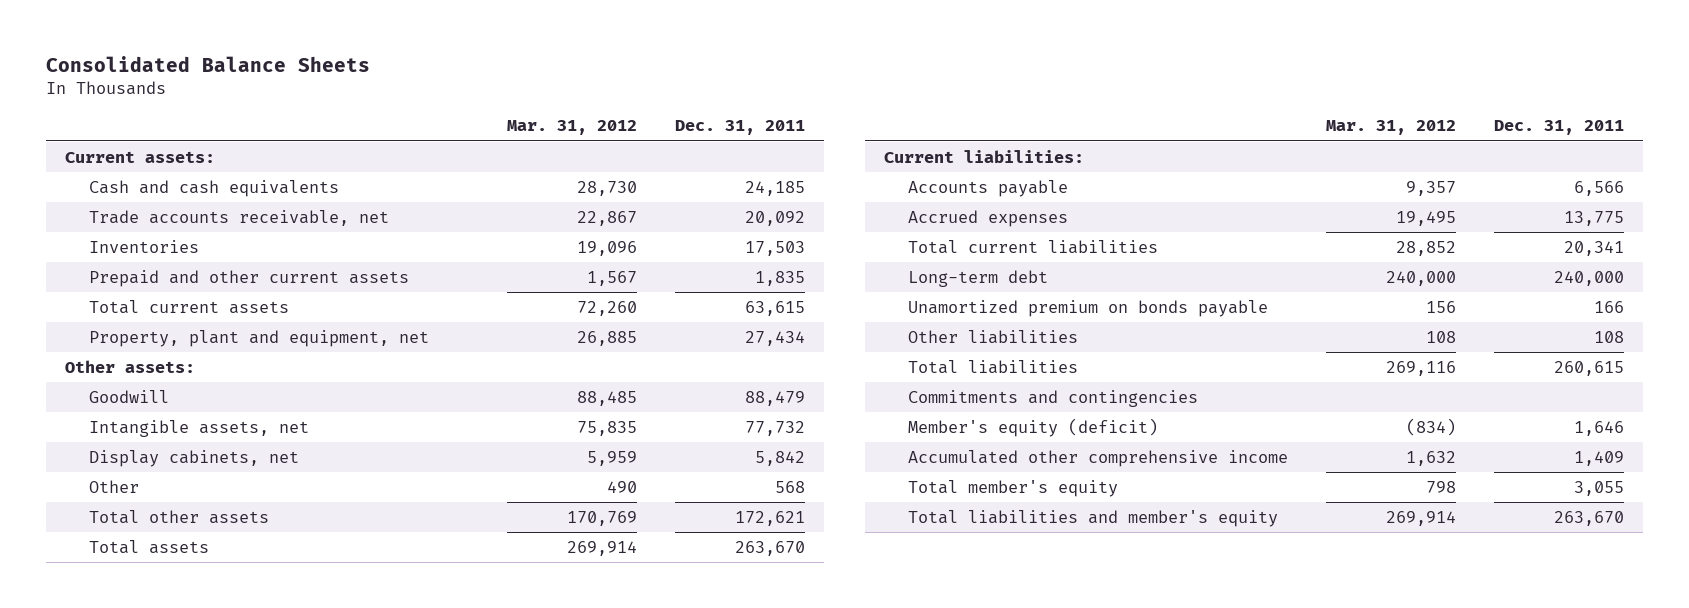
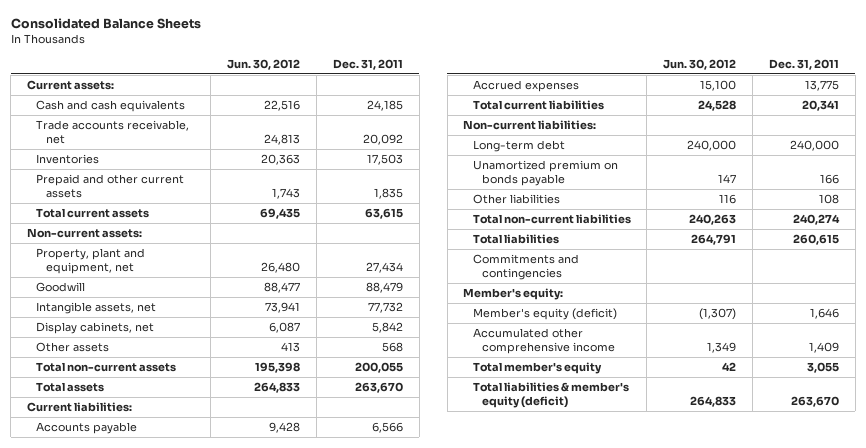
[507,120,638,136] Mar. 31, 2012 -> none
none -> [227,58,301,70] Jun. 30, 2012
none -> [27,227,143,238] Non-current assets:
[65,359,196,373] Other assets: -> none
[89,509,270,524] Total other assets -> none
[89,479,140,493] Other -> [36,341,110,352] Other assets
none -> [36,361,177,372] Total non-current assets
none -> [463,119,597,130] Non-current liabilities:
none -> [472,213,631,224] Total non-current liabilities
none -> [463,287,564,300] Member's equity:
[908,509,1279,527] Total liabilities and member's equity -> [472,381,629,408] Total liabilities & member's equity (deficit)

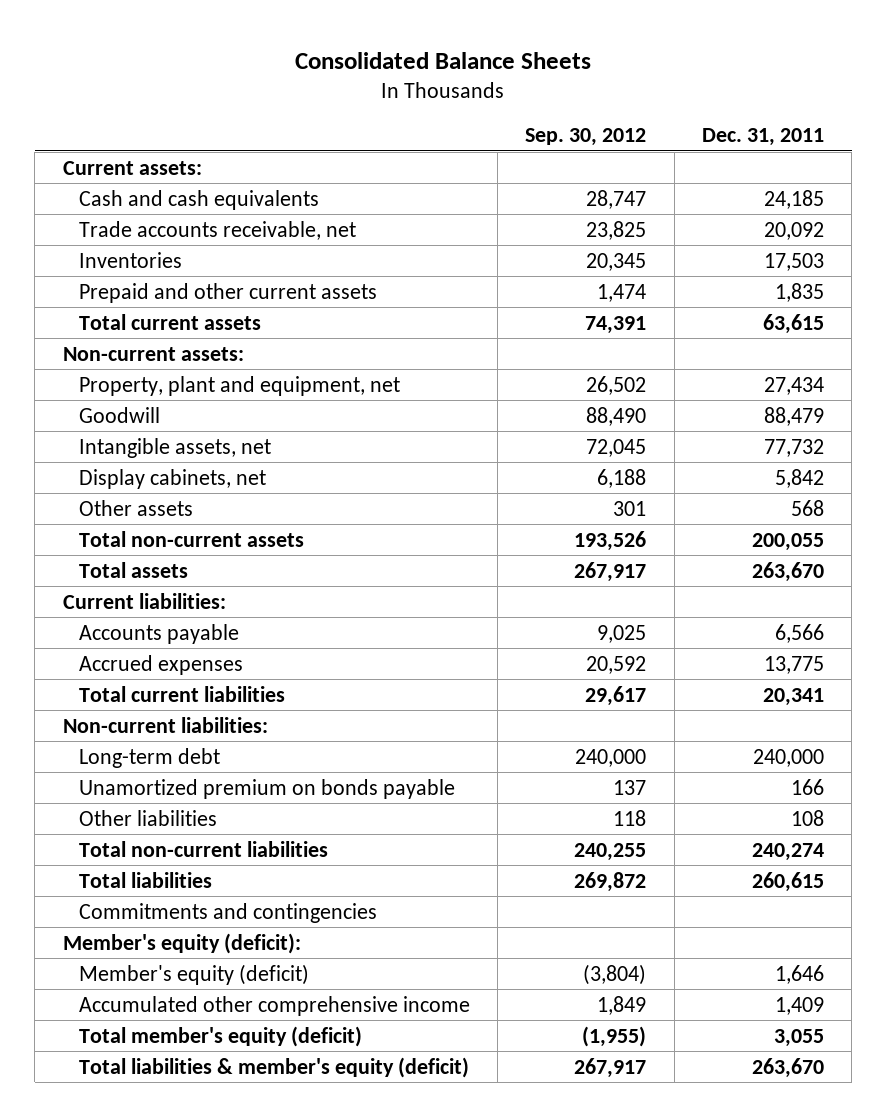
[227,58,301,70] Jun. 30, 2012 -> none
none -> [525,128,647,147] Sep. 30, 2012
[463,287,564,300] Member's equity: -> [62,932,301,954] Member's equity (deficit):
[472,361,602,374] Total member's equity -> [78,1025,362,1047] Total member's equity (deficit)

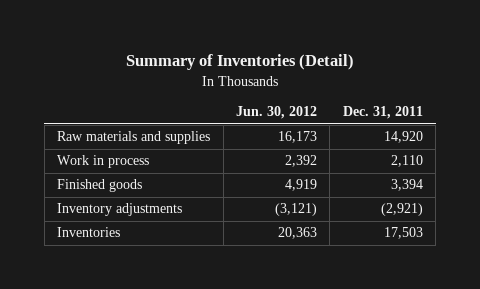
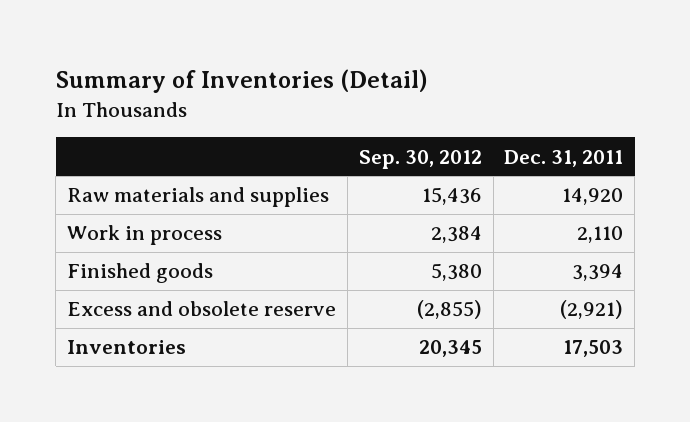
[235,106,317,120] Jun. 30, 2012 -> none
none -> [358,149,482,169] Sep. 30, 2012
[57,203,183,217] Inventory adjustments -> [67,301,337,317] Excess and obsolete reserve

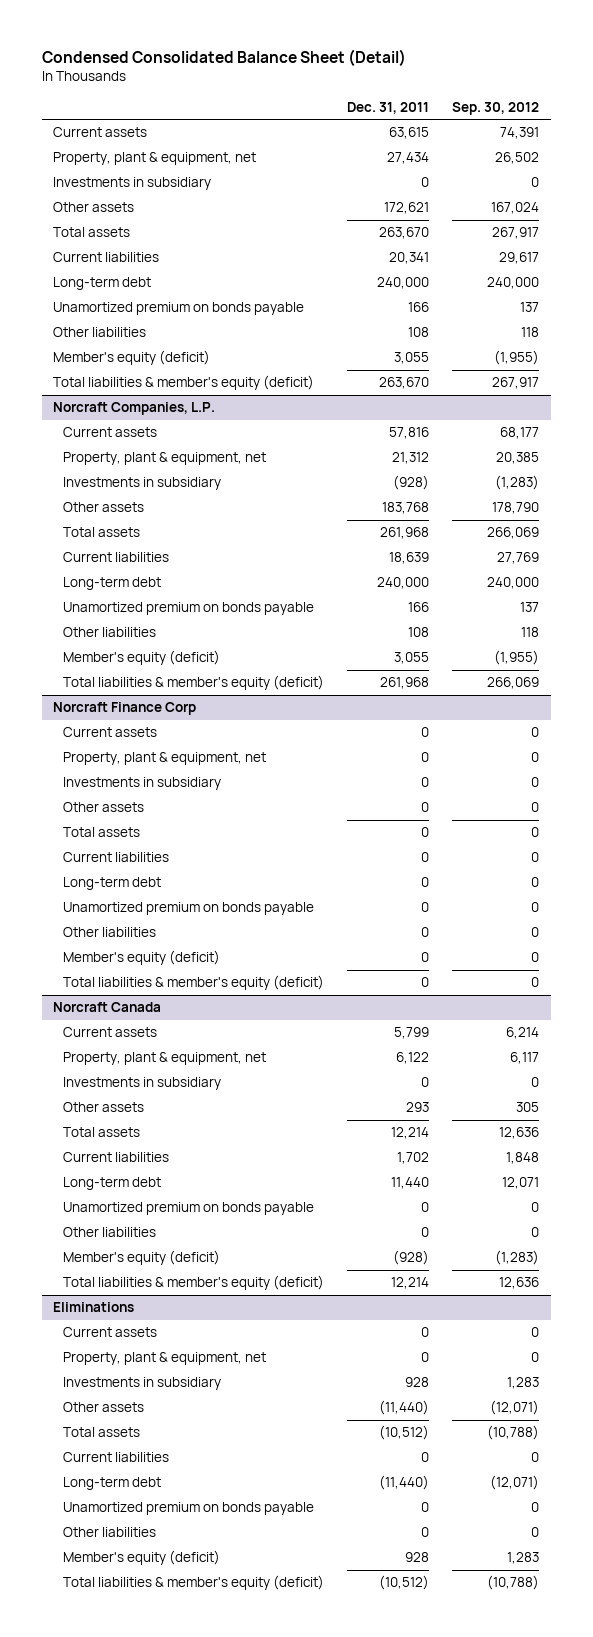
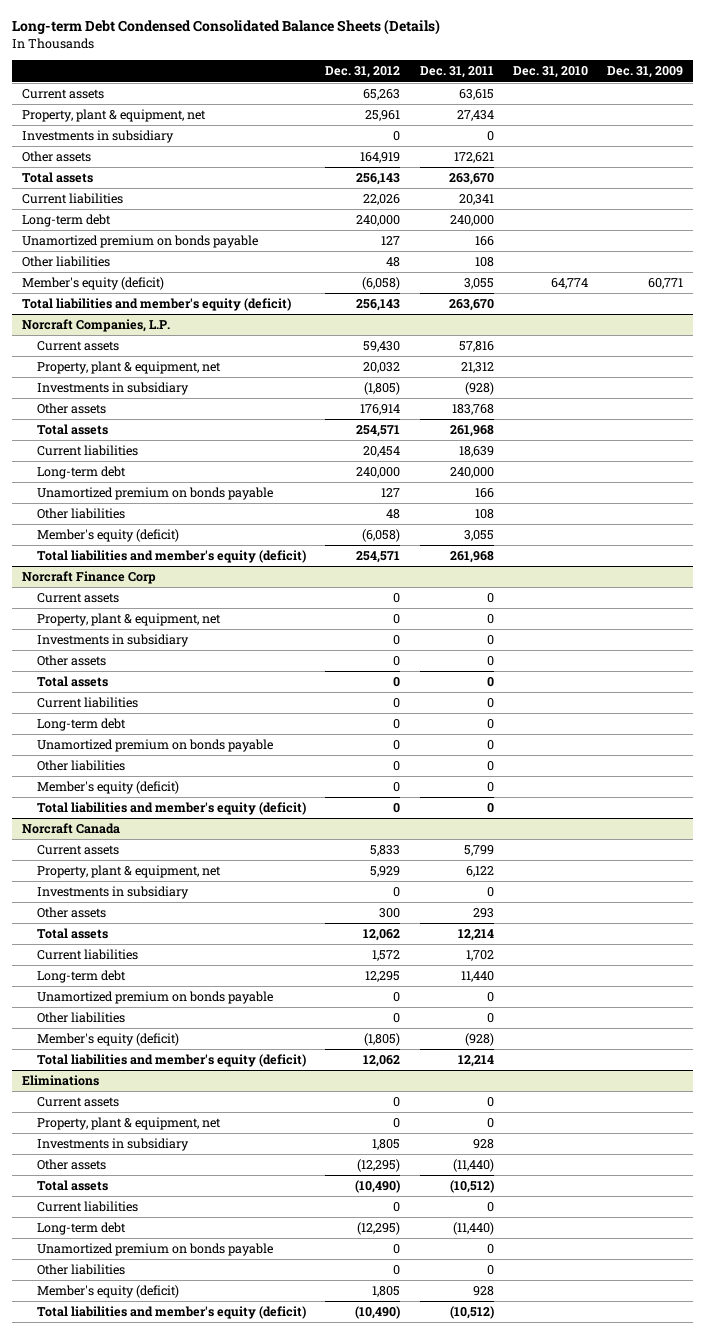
[41,48,406,66] Condensed Consolidated Balance Sheet (Detail) -> [12,19,441,36] Long-term Debt Condensed Consolidated Balance Sheets (Details)
[452,101,540,115] Sep. 30, 2012 -> none
none -> [325,66,401,79] Dec. 31, 2012
none -> [513,66,589,79] Dec. 31, 2010
none -> [607,66,684,79] Dec. 31, 2009
[53,375,315,391] Total liabilities & member's equity (deficit) -> [21,297,291,311] Total liabilities and member's equity (deficit)
[63,675,325,691] Total liabilities & member's equity (deficit) -> [37,549,307,563] Total liabilities and member's equity (deficit)
[63,975,325,991] Total liabilities & member's equity (deficit) -> [37,801,307,815] Total liabilities and member's equity (deficit)
[63,1275,325,1291] Total liabilities & member's equity (deficit) -> [37,1053,307,1067] Total liabilities and member's equity (deficit)
[63,1575,325,1591] Total liabilities & member's equity (deficit) -> [37,1305,307,1319] Total liabilities and member's equity (deficit)

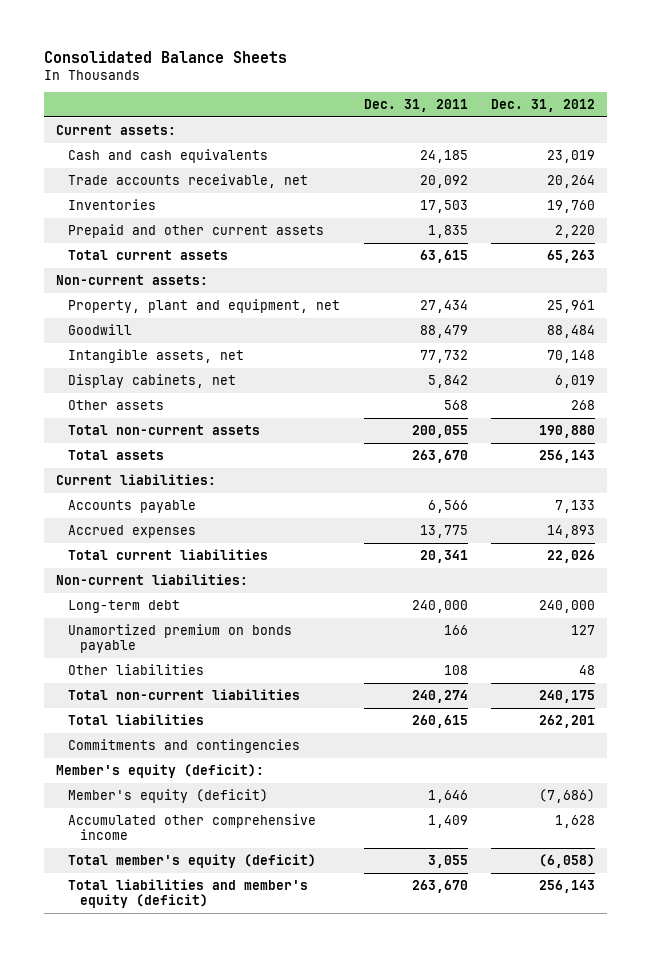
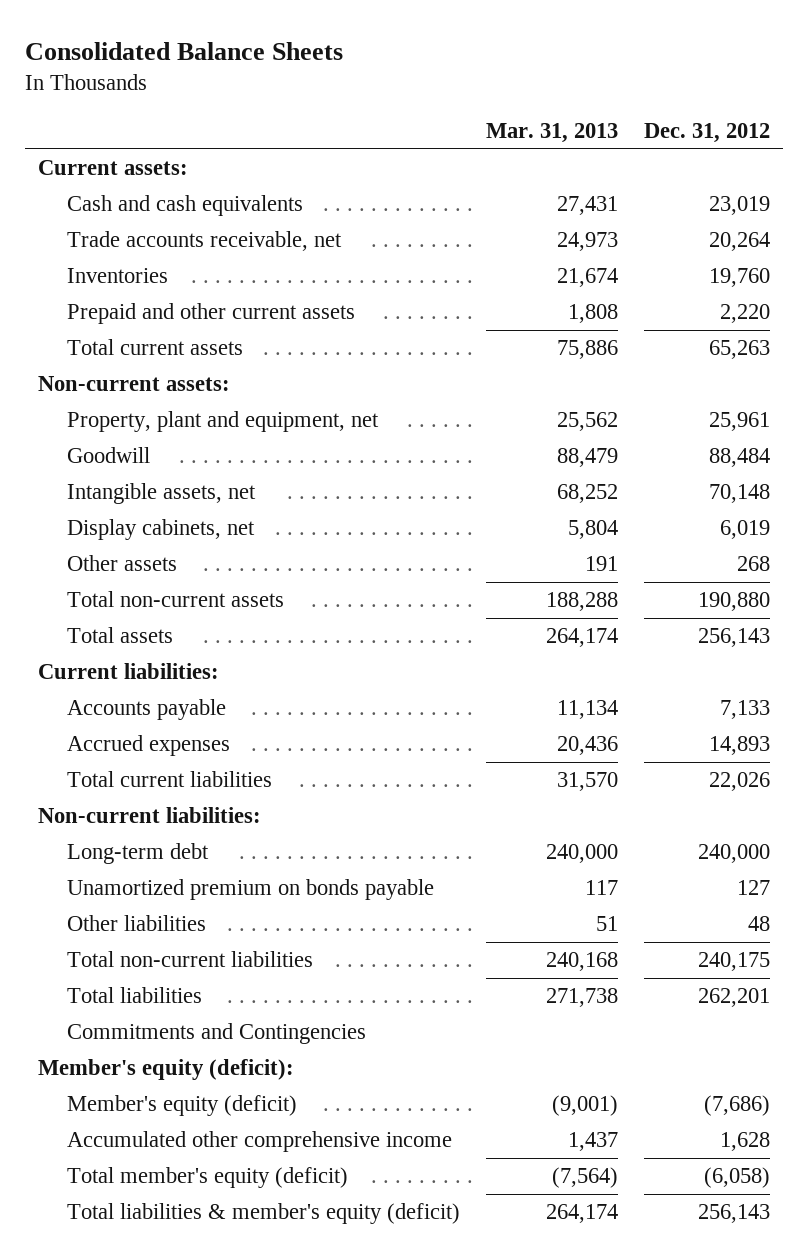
[363,99,468,113] Dec. 31, 2011 -> none
none -> [485,123,618,144] Mar. 31, 2013
[67,738,300,753] Commitments and contingencies -> [67,1023,367,1045] Commitments and Contingencies
[67,878,308,908] Total liabilities and member's equity (deficit) -> [67,1203,461,1225] Total liabilities & member's equity (deficit)

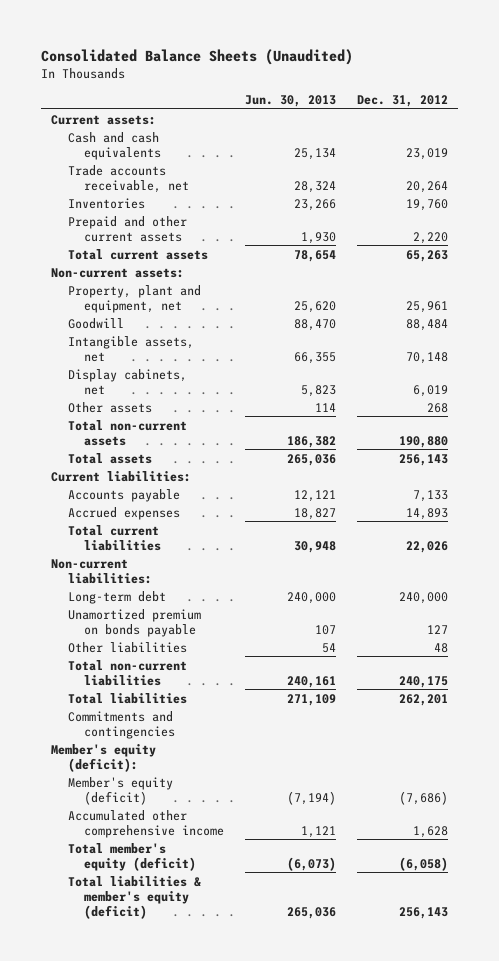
[25,42,344,61] Consolidated Balance Sheets -> [40,48,353,65] Consolidated Balance Sheets (Unaudited)
[485,123,618,144] Mar. 31, 2013 -> none
none -> [245,94,337,107] Jun. 30, 2013
[67,1023,367,1045] Commitments and Contingencies -> [67,710,176,739] Commitments and contingencies

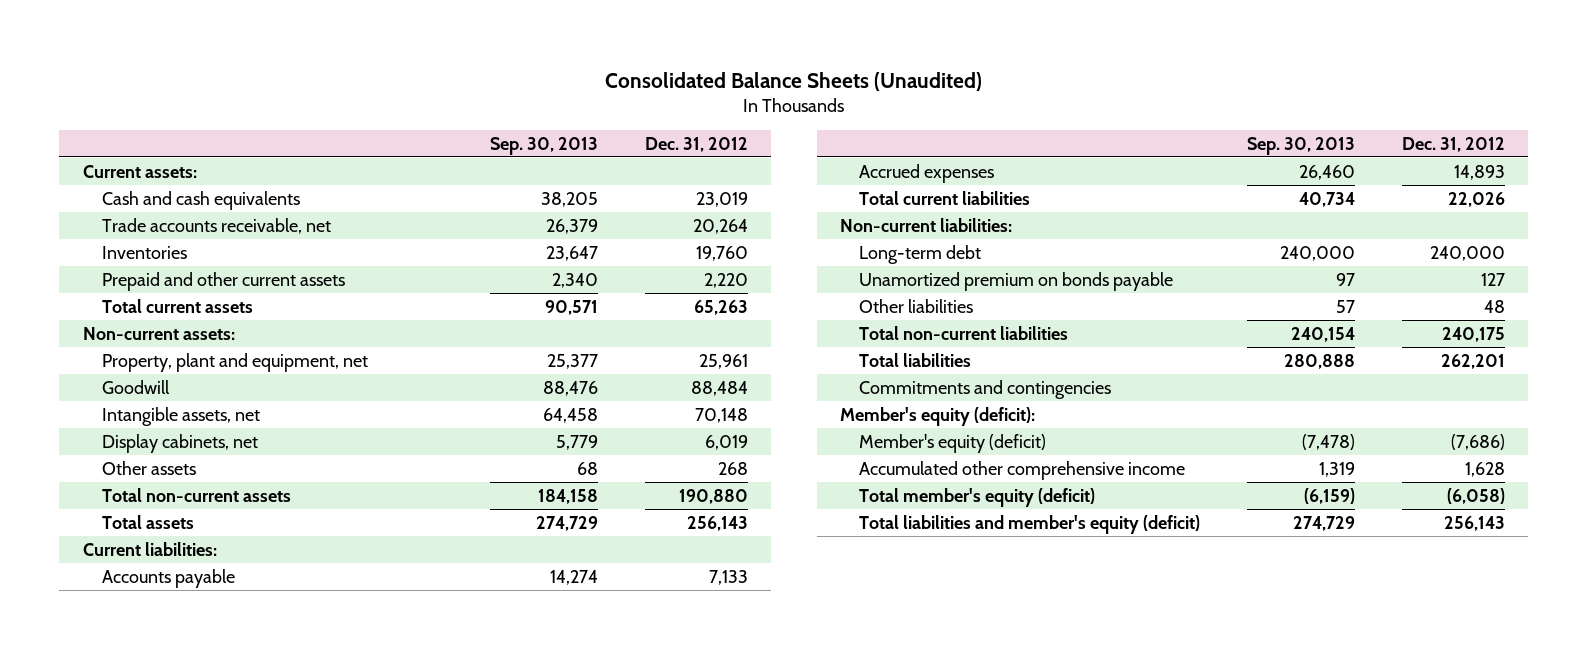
[245,94,337,107] Jun. 30, 2013 -> none
none -> [489,137,598,156] Sep. 30, 2013
[67,875,201,919] Total liabilities & member's equity (deficit) -> [858,514,1200,534] Total liabilities and member's equity (deficit)

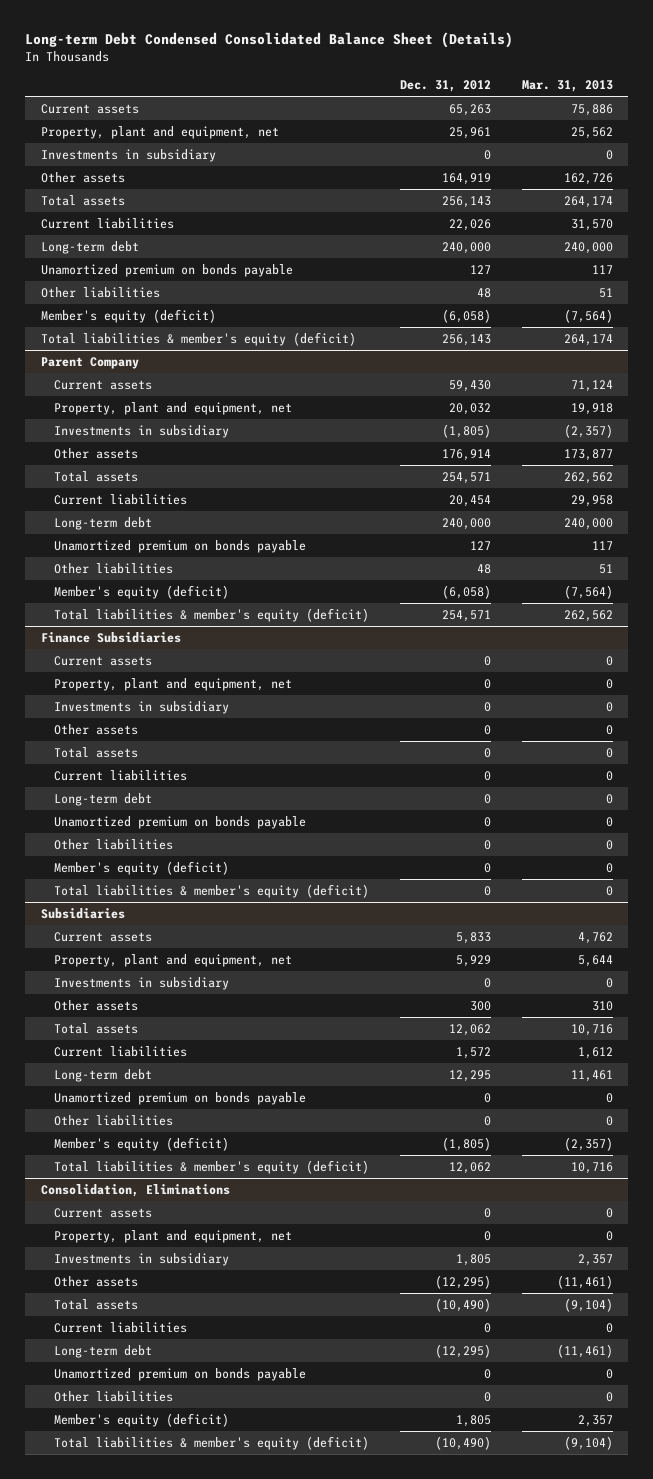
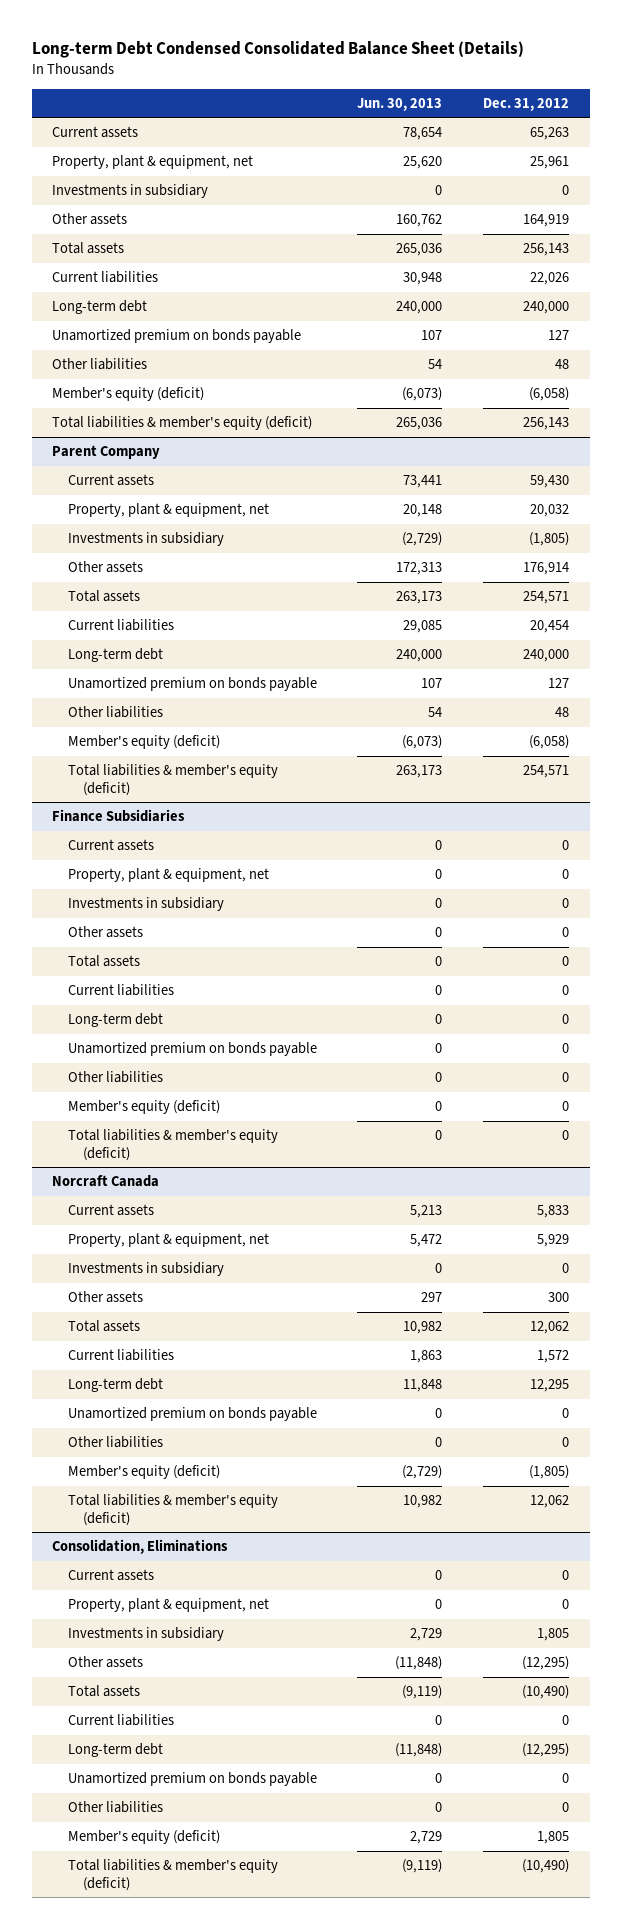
[521,80,613,93] Mar. 31, 2013 -> none
none -> [357,97,443,111] Jun. 30, 2013
[40,125,279,139] Property, plant and equipment, net -> [52,155,254,170] Property, plant & equipment, net
[54,401,293,415] Property, plant and equipment, net -> [67,503,269,518] Property, plant & equipment, net
[54,677,293,691] Property, plant and equipment, net -> [67,868,269,883] Property, plant & equipment, net
[40,907,125,919] Subsidiaries -> none
none -> [52,1175,160,1188] Norcraft Canada
[54,953,293,967] Property, plant and equipment, net -> [67,1233,269,1248] Property, plant & equipment, net
[54,1229,293,1243] Property, plant and equipment, net -> [67,1598,269,1613] Property, plant & equipment, net

